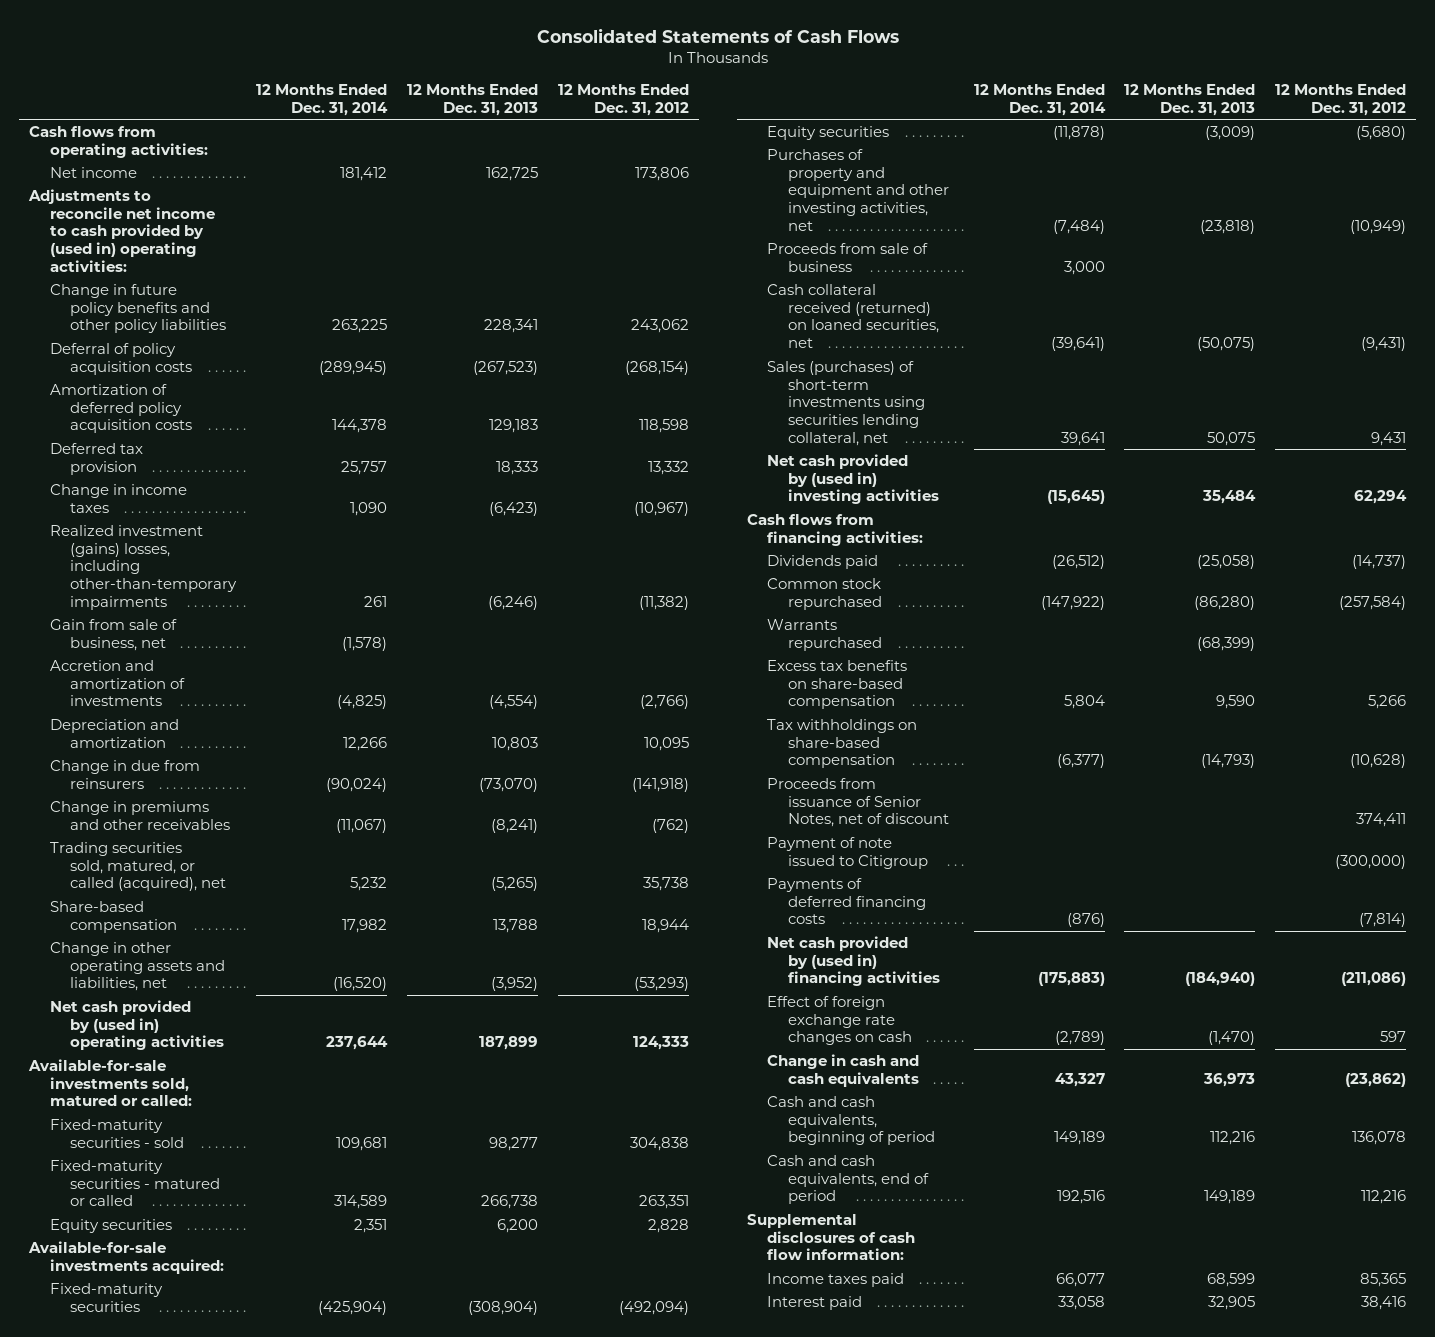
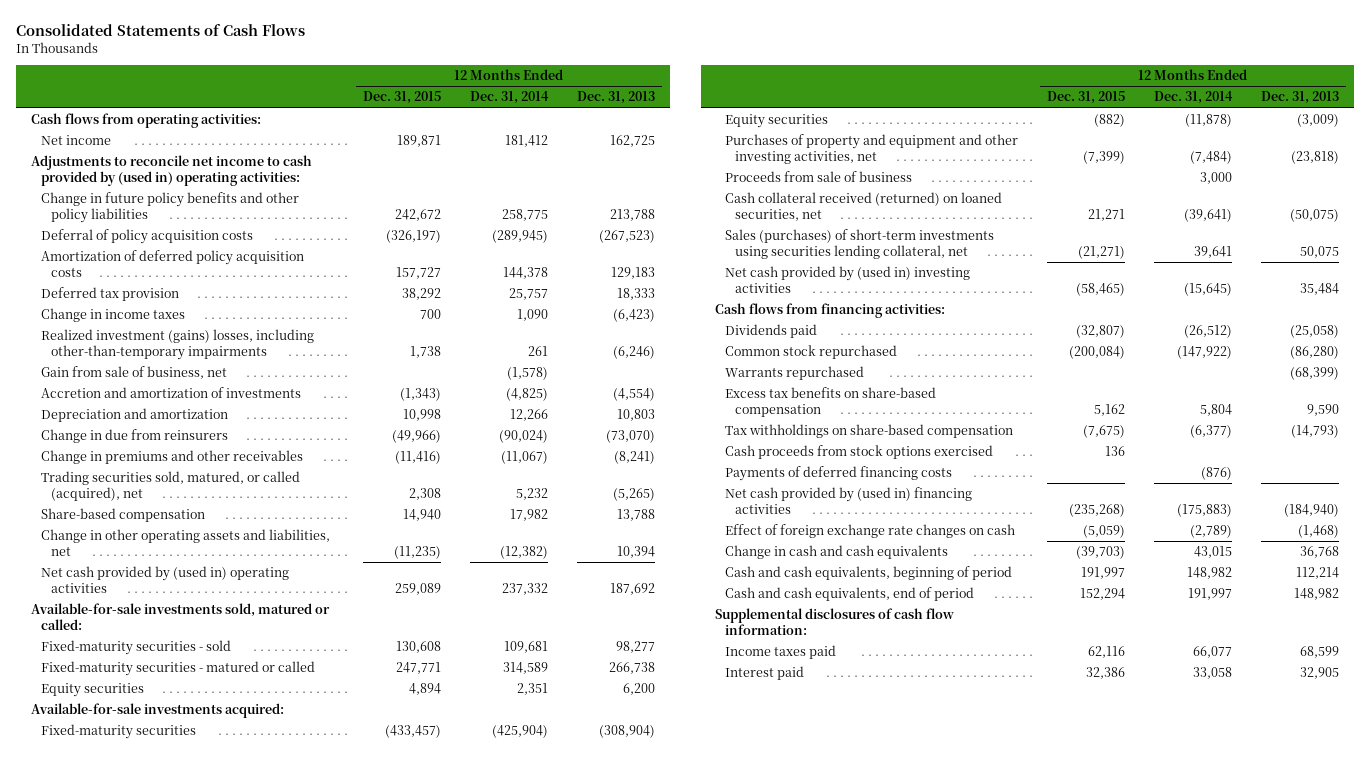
[557,84,689,116] 12 Months Ended Dec. 31, 2012 -> none
none -> [362,91,441,105] Dec. 31, 2015
[332,319,388,334] 263,225 -> [501,209,548,222] 258,775
[483,319,538,334] 228,341 -> [609,209,655,222] 213,788
[333,977,388,992] (16,520) -> [499,546,548,560] (12,382)
[490,977,538,992] (3,952) -> [616,546,655,559] 10,394
[326,1036,389,1051] 237,644 -> [501,583,548,596] 237,332
[478,1036,538,1051] 187,899 -> [609,583,655,596] 187,692
[767,778,949,828] Proceeds from issuance of Senior Notes, net of discount -> none
[767,837,928,869] Payment of note issued to Citigroup -> none
none -> [725,445,994,460] Cash proceeds from stock options exercised
[1208,1031,1256,1046] (1,470) -> [1298,525,1340,539] (1,468)
[1054,1072,1105,1087] 43,327 -> [1194,546,1233,559] 43,015
[1203,1072,1256,1087] 36,973 -> [1300,546,1340,559] 36,768
[1053,1131,1105,1146] 149,189 -> [1187,567,1233,580] 148,982
[1210,1131,1256,1146] 112,216 -> [1296,567,1340,580] 112,214
[1056,1190,1105,1205] 192,516 -> [1188,588,1233,601] 191,997
[1204,1190,1256,1205] 149,189 -> [1294,588,1340,601] 148,982

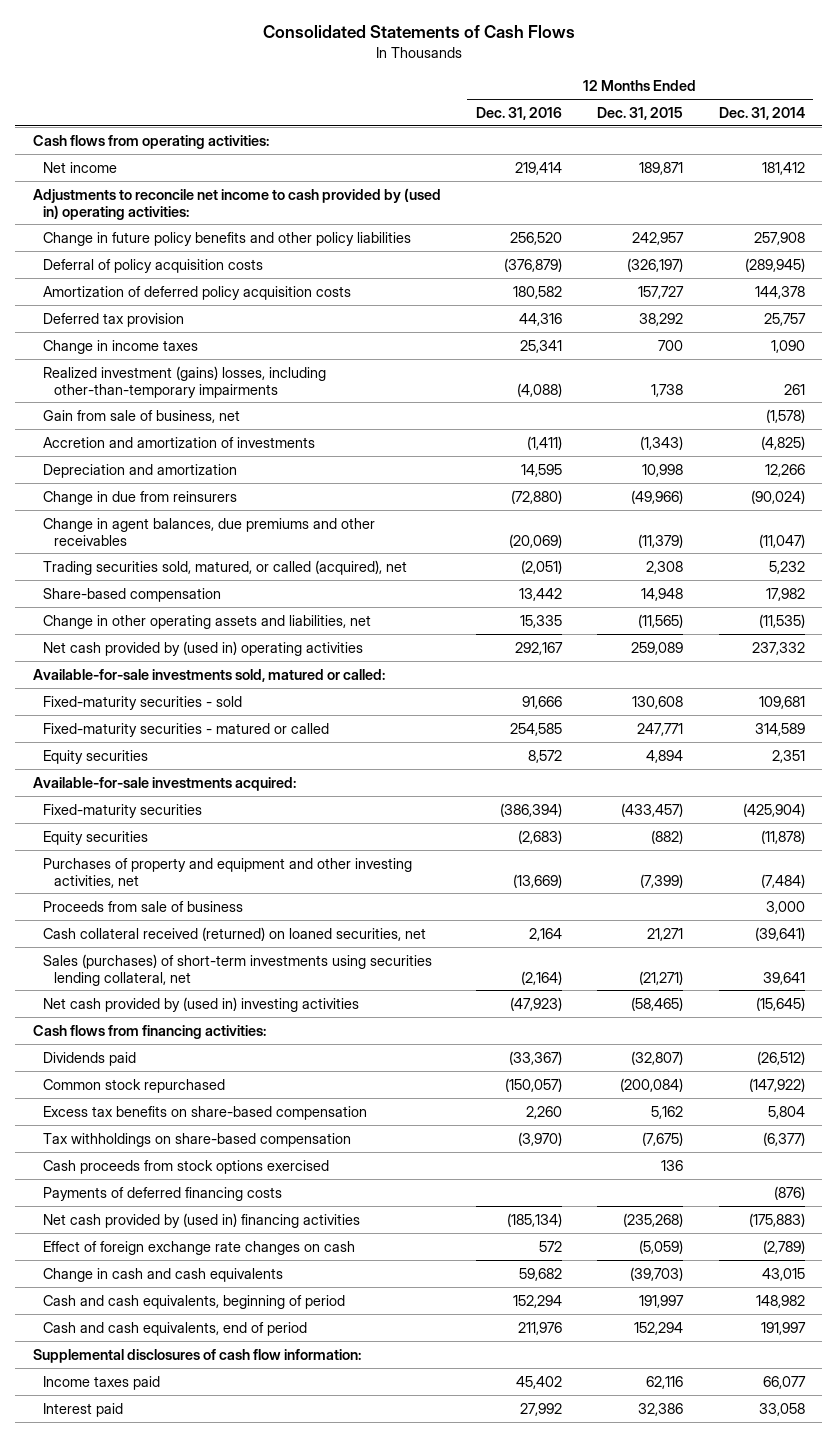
[576,91,655,105] Dec. 31, 2013 -> none
none -> [476,106,563,120] Dec. 31, 2016
[394,209,441,222] 242,672 -> [632,231,685,245] 242,957
[501,209,548,222] 258,775 -> [753,231,805,245] 257,908
[40,450,303,465] Change in premiums and other receivables -> [43,517,376,546] Change in agent balances, due premiums and other receivables
[394,451,441,465] (11,416) -> [638,533,684,548] (11,379)
[500,451,548,465] (11,067) -> [758,533,805,548] (11,047)
[402,509,441,522] 14,940 -> [641,587,684,601] 14,948
[393,546,441,560] (11,235) -> [638,613,684,628] (11,565)
[499,546,548,560] (12,382) -> [758,613,805,628] (11,535)
[725,366,865,381] Warrants repurchased -> none

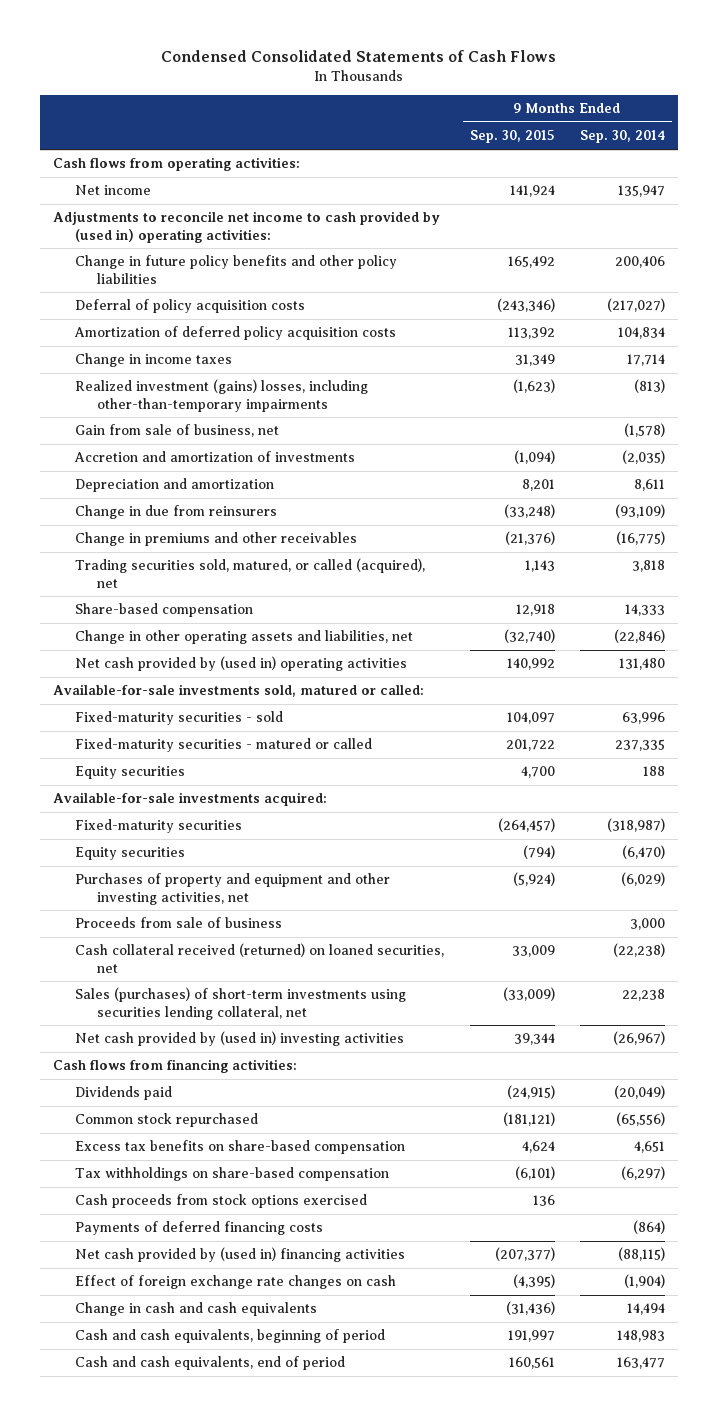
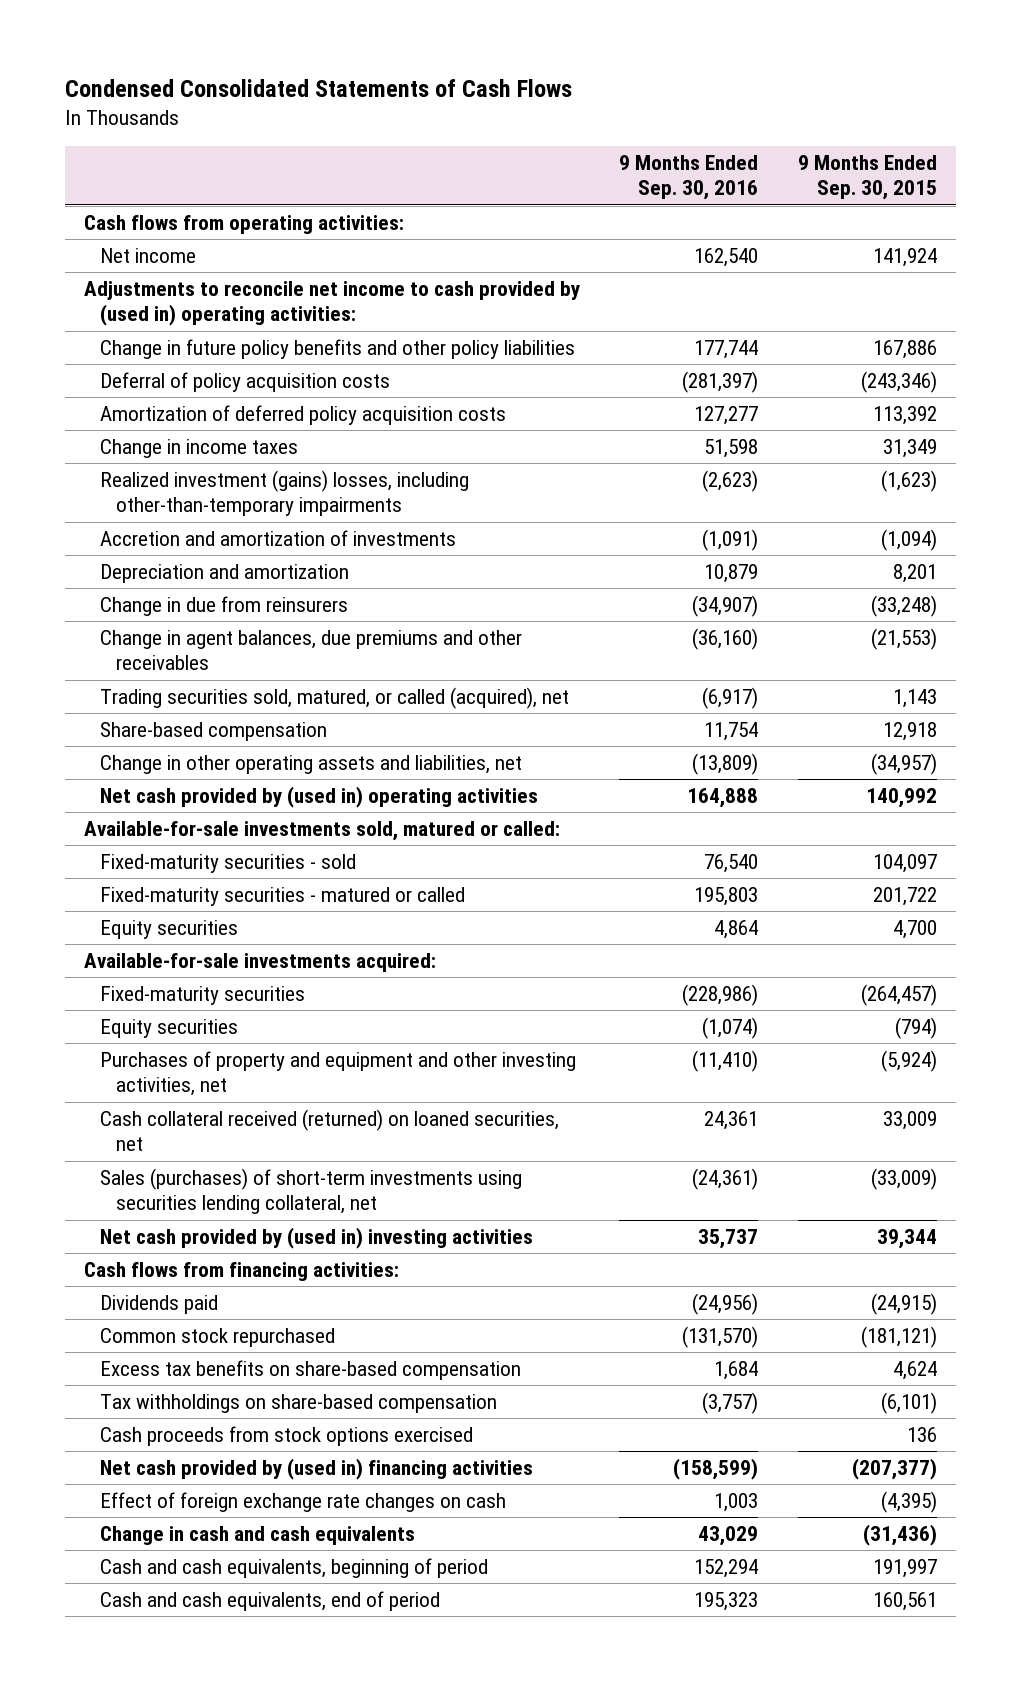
[580,130,666,144] Sep. 30, 2014 -> none
none -> [619,155,759,201] 9 Months Ended Sep. 30, 2016
[507,256,555,269] 165,492 -> [872,340,937,360] 167,886
[74,424,279,438] Gain from sale of business, net -> none
[74,532,357,547] Change in premiums and other receivables -> [100,630,523,671] Change in agent balances, due premiums and other receivables
[504,531,555,546] (21,376) -> [870,628,937,651] (21,553)
[503,629,555,644] (32,740) -> [870,753,937,776] (34,957)
[74,917,282,929] Proceeds from sale of business -> none
[74,1221,323,1236] Payments of deferred financing costs -> none

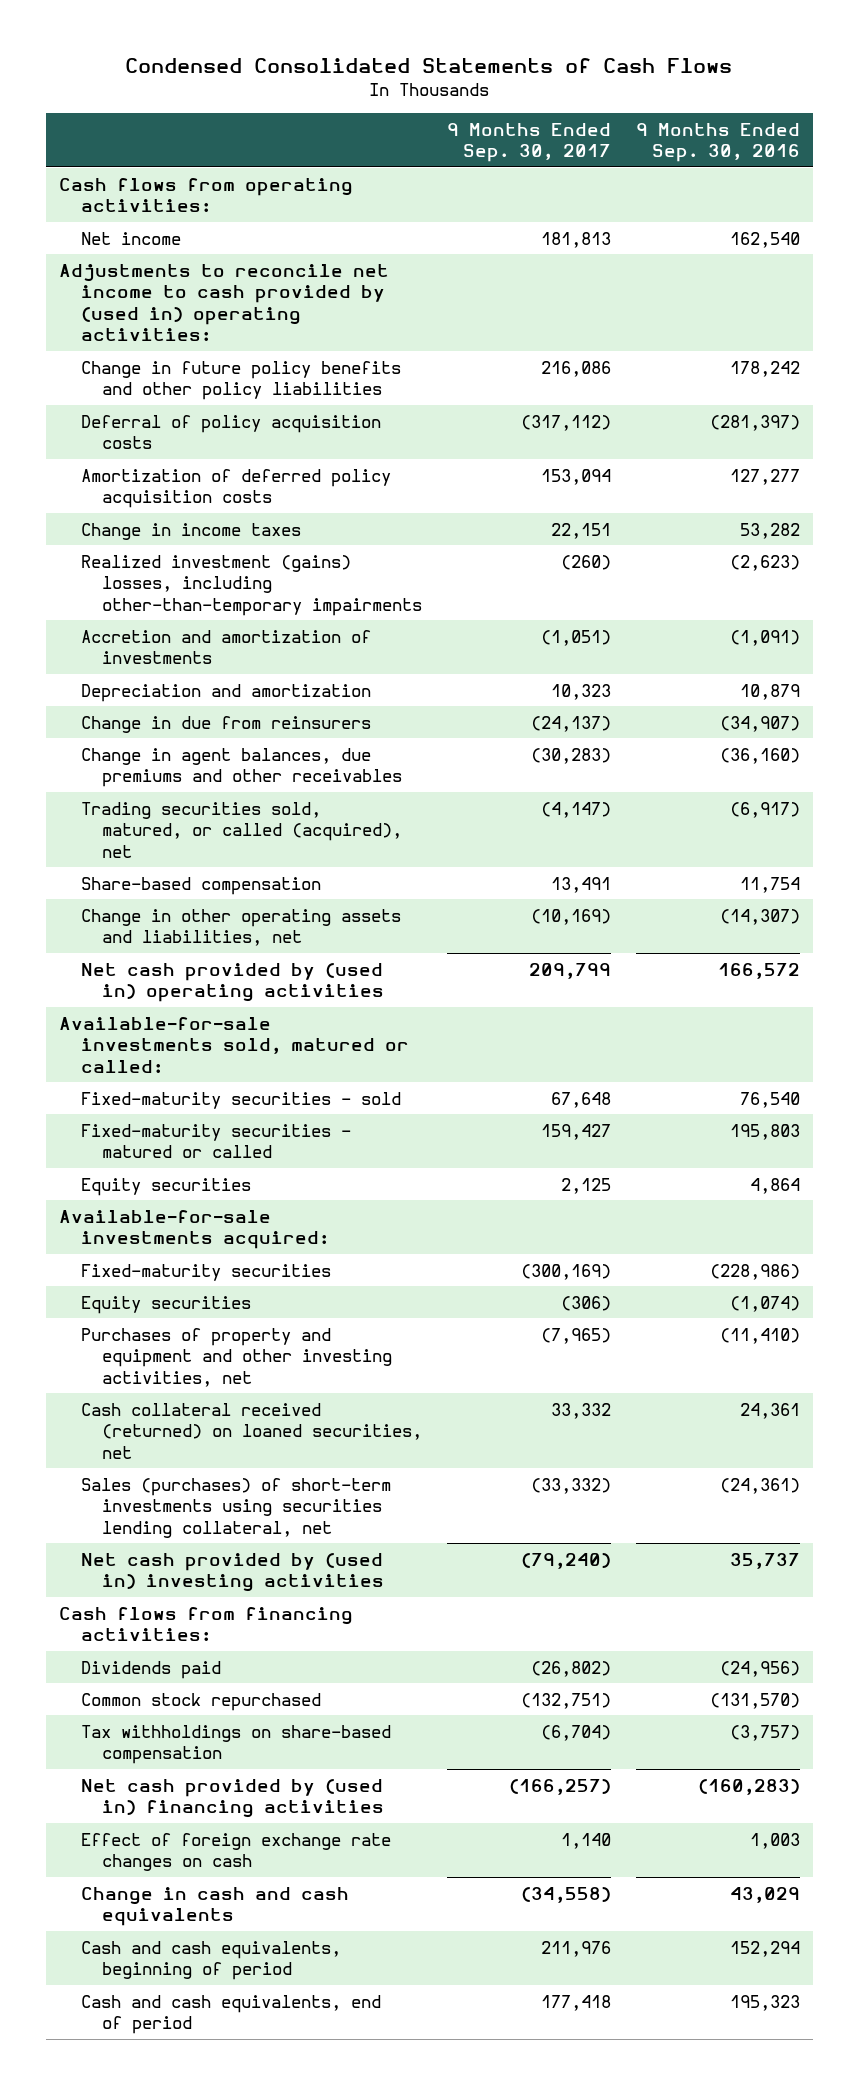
[797,155,937,201] 9 Months Ended Sep. 30, 2015 -> none
none -> [447,122,612,163] 9 Months Ended Sep. 30, 2017
[694,340,759,360] 177,744 -> [730,360,801,377] 178,242
[704,439,759,459] 51,598 -> [740,522,801,539] 53,282
[692,753,759,776] (13,809) -> [720,908,801,925] (14,307)
[687,788,759,809] 164,888 -> [718,962,801,979] 166,572
[100,1360,522,1381] Excess tax benefits on share-based compensation -> none
[100,1426,474,1447] Cash proceeds from stock options exercised -> none
[673,1458,759,1481] (158,599) -> [698,1778,801,1795] (160,283)

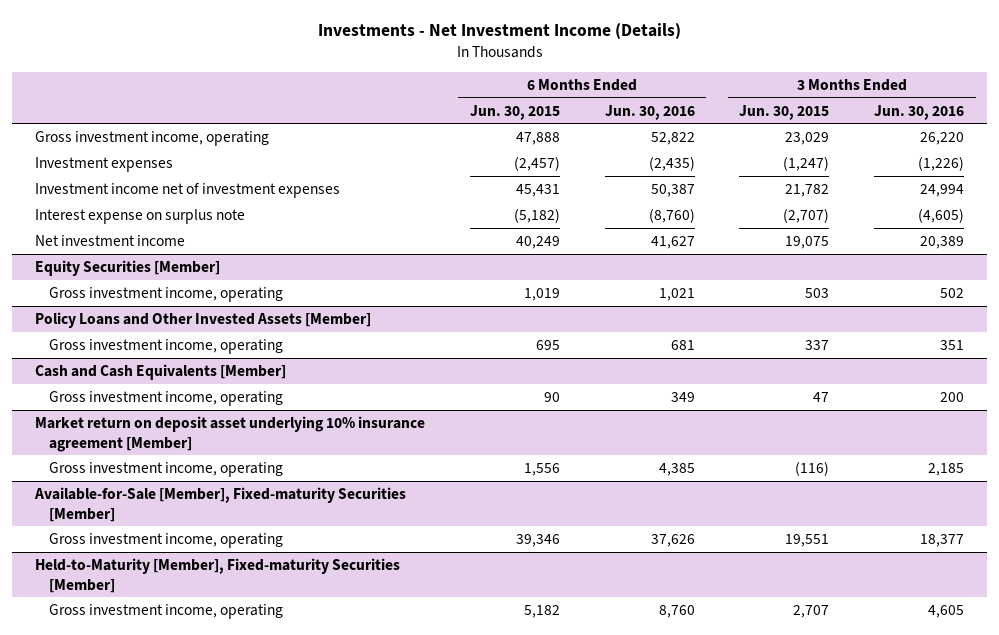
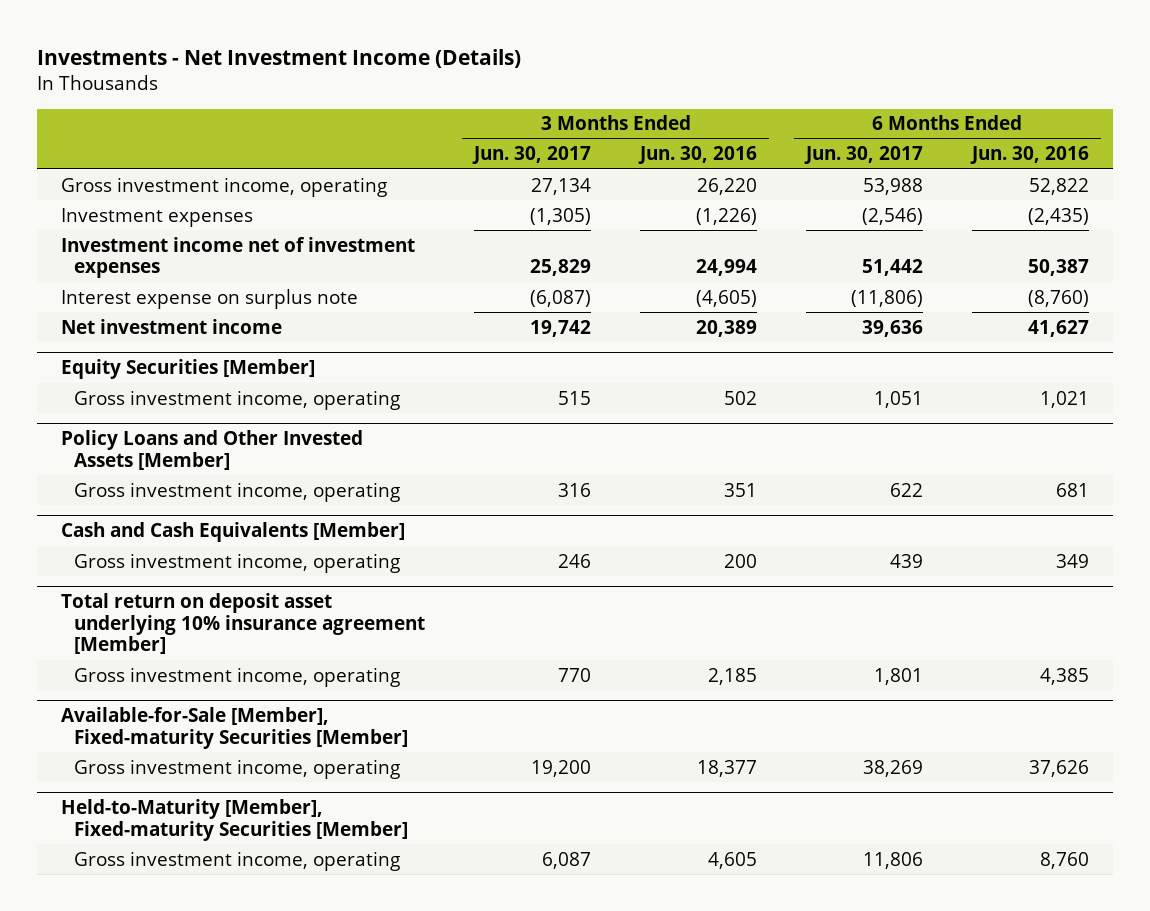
[469,104,560,120] Jun. 30, 2015 -> none
[739,104,830,120] Jun. 30, 2015 -> none
none -> [472,146,592,165] Jun. 30, 2017
none -> [803,146,923,165] Jun. 30, 2017
[34,415,425,452] Market return on deposit asset underlying 10% insurance agreement [Member] -> [61,593,426,655] Total return on deposit asset underlying 10% insurance agreement [Member]

